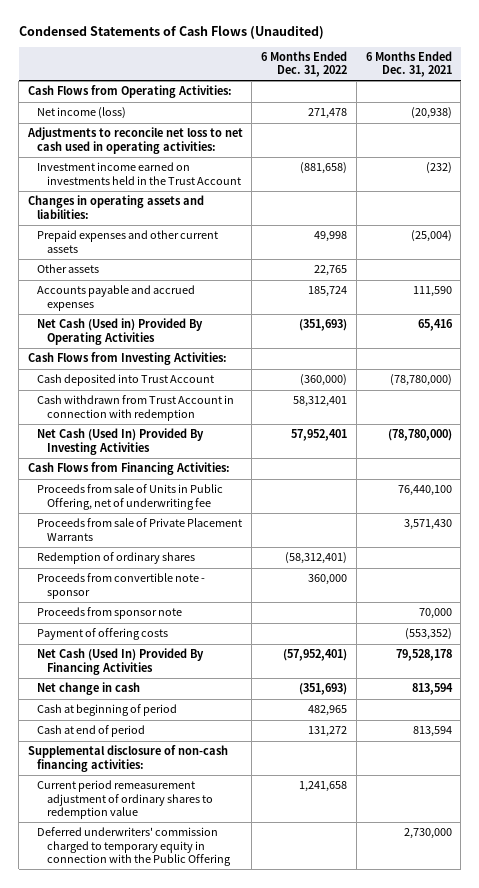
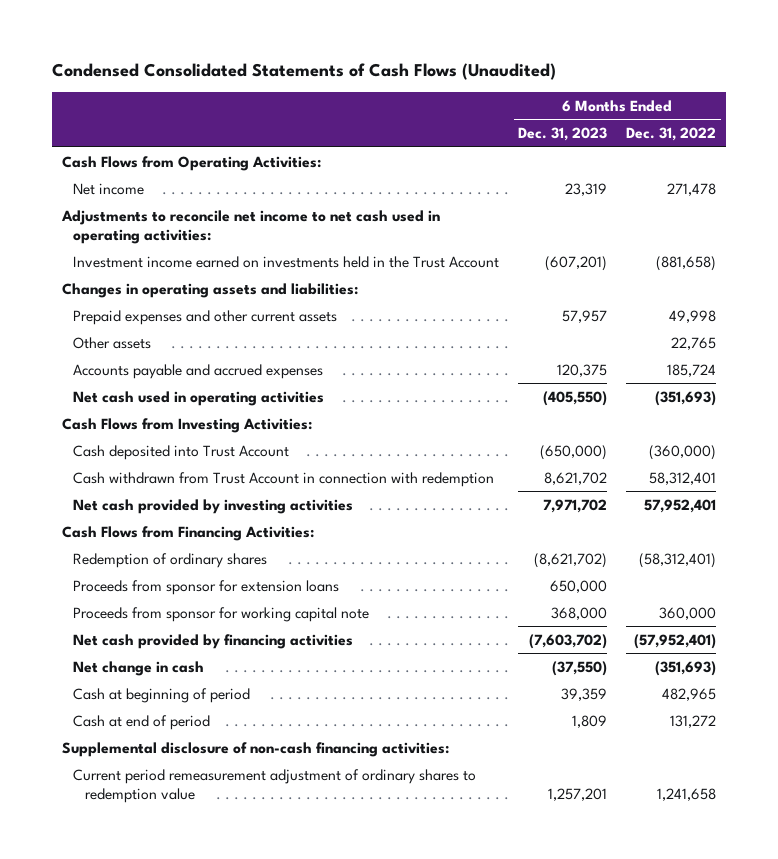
[18,24,324,39] Condensed Statements of Cash Flows (Unaudited) -> [52,63,557,81] Condensed Consolidated Statements of Cash Flows (Unaudited)
[365,50,452,78] 6 Months Ended Dec. 31, 2021 -> none
none -> [518,127,608,142] Dec. 31, 2023
[37,107,127,120] Net income (loss) -> [73,182,145,195] Net income
[26,127,243,154] Adjustments to reconcile net loss to net cash used in operating activities: -> [60,209,440,244] Adjustments to reconcile net income to net cash used in operating activities:
[37,318,204,345] Net Cash (Used in) Provided By Operating Activities -> [73,390,325,406] Net cash used in operating activities
[37,428,205,455] Net Cash (Used In) Provided By Investing Activities -> [73,498,354,514] Net cash provided by investing activities
[37,484,224,510] Proceeds from sale of Units in Public Offering, net of underwriting fee -> none
[37,518,243,541] Proceeds from sale of Private Placement Warrants -> none
[37,607,183,620] Proceeds from sponsor note -> none
[37,628,169,641] Payment of offering costs -> none
none -> [73,579,340,595] Proceeds from sponsor for extension loans
[37,573,206,599] Proceeds from convertible note - sponsor -> [73,606,370,622] Proceeds from sponsor for working capital note
[37,648,205,675] Net Cash (Used In) Provided By Financing Activities -> [73,633,354,649] Net cash provided by financing activities
[37,827,232,866] Deferred underwriters' commission charged to temporary equity in connection with the Public Offering -> none

